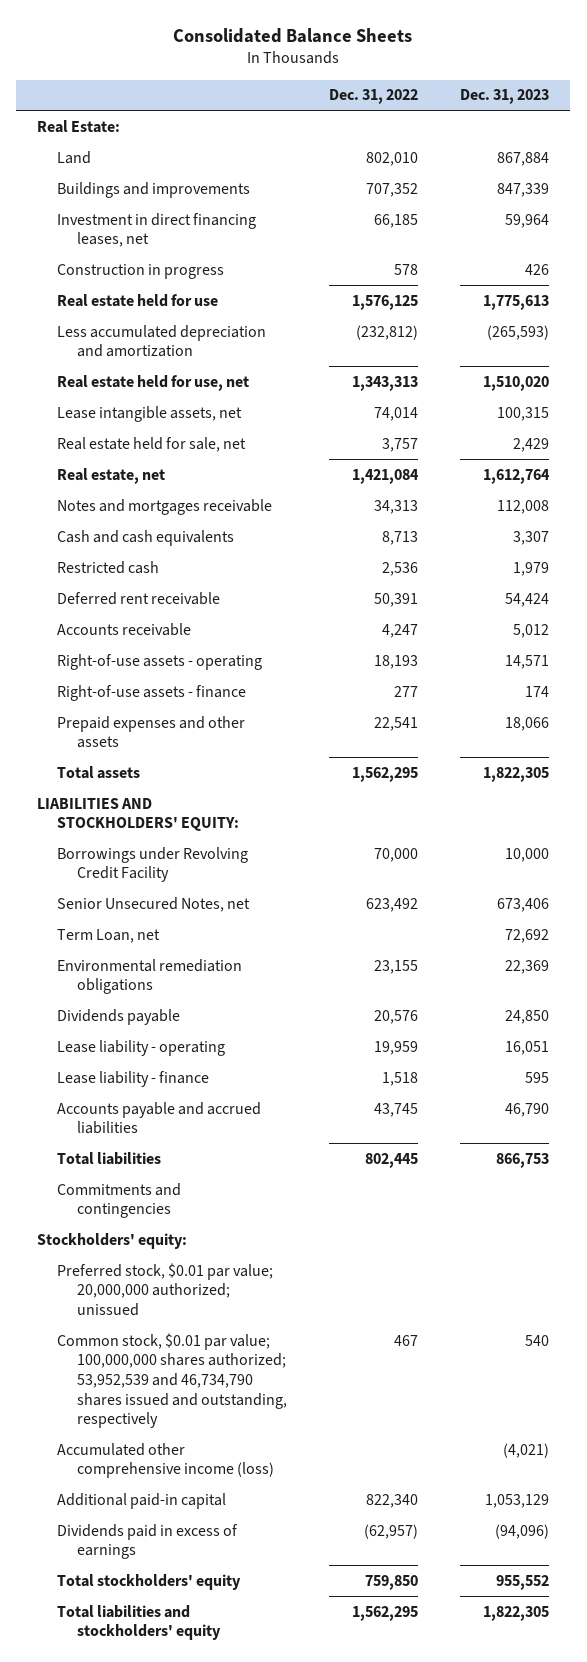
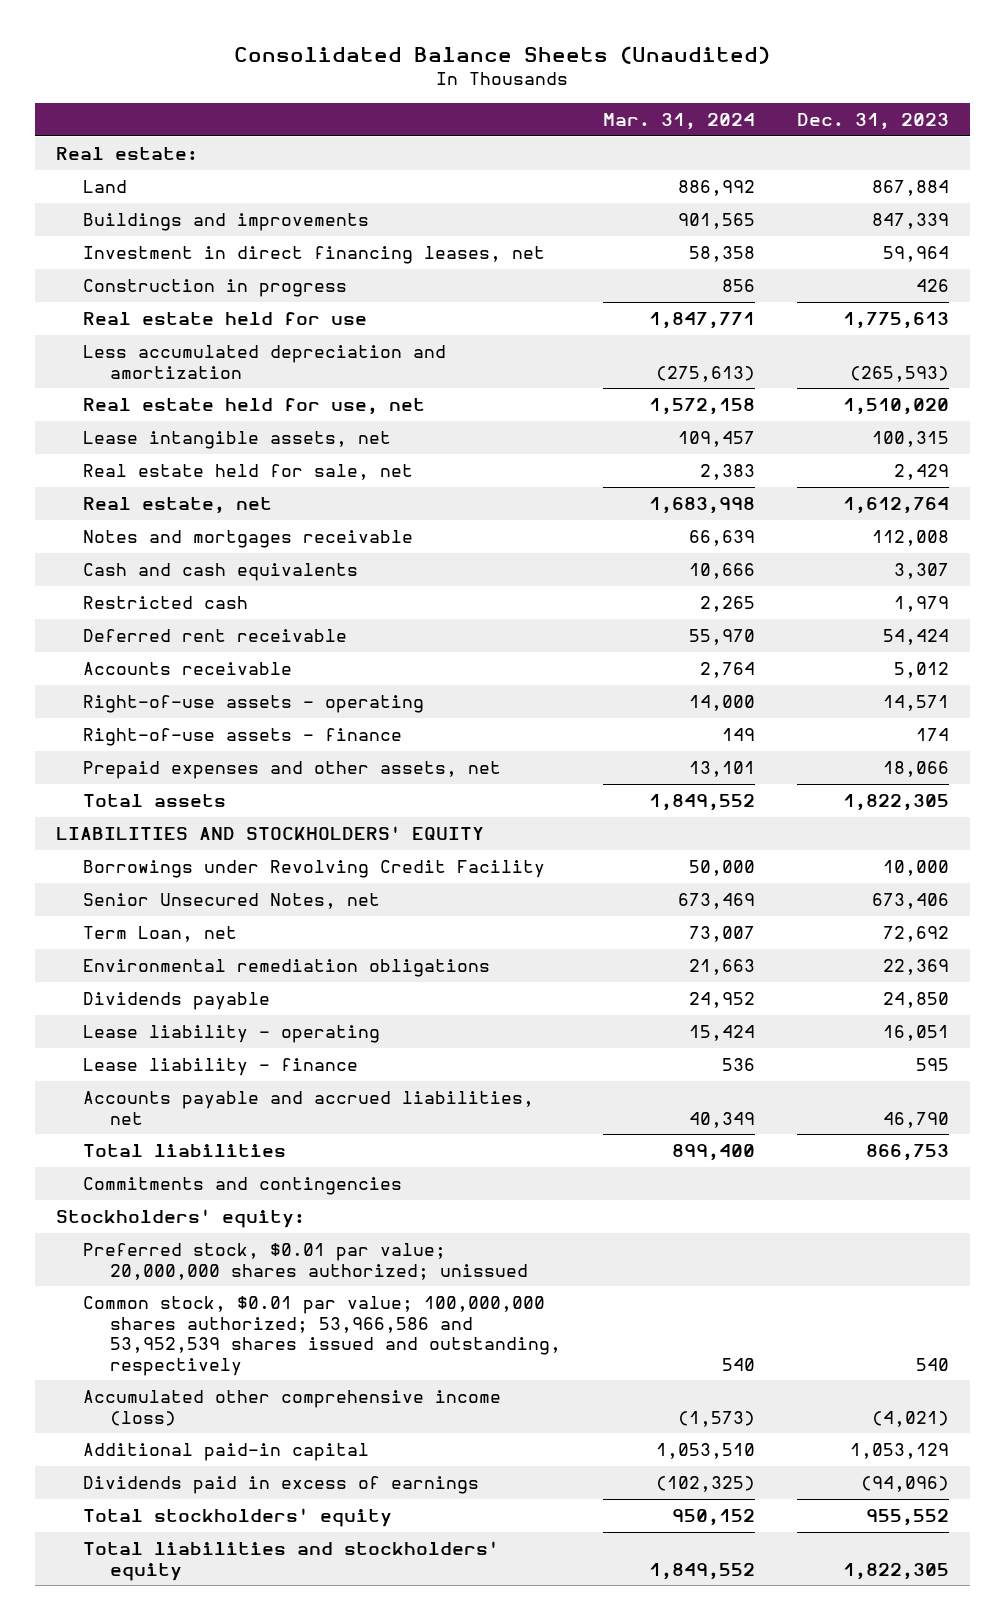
[173,27,413,43] Consolidated Balance Sheets -> [234,45,771,64] Consolidated Balance Sheets (Unaudited)
[328,89,418,105] Dec. 31, 2022 -> none
none -> [602,112,755,130] Mar. 31, 2024
[37,119,121,133] Real Estate: -> [56,147,199,161] Real estate:
[57,715,246,749] Prepaid expenses and other assets -> [82,761,501,780] Prepaid expenses and other assets, net
[37,797,240,832] LIABILITIES AND STOCKHOLDERS' EQUITY: -> [56,826,485,841] LIABILITIES AND STOCKHOLDERS' EQUITY
[57,1101,262,1135] Accounts payable and accrued liabilities -> [82,1091,534,1125] Accounts payable and accrued liabilities, net
[57,1262,274,1316] Preferred stock, $0.01 par value; 20,000,000 authorized; unissued -> [82,1243,528,1280] Preferred stock, $0.01 par value; 20,000,000 shares authorized; unissued
[57,1332,287,1429] Common stock, $0.01 par value; 100,000,000 shares authorized; 53,952,539 and 46,734,790 shares issued and outstanding, respectively -> [82,1296,561,1376] Common stock, $0.01 par value; 100,000,000 shares authorized; 53,966,586 and 53,952,539 shares issued and outstanding, respectively

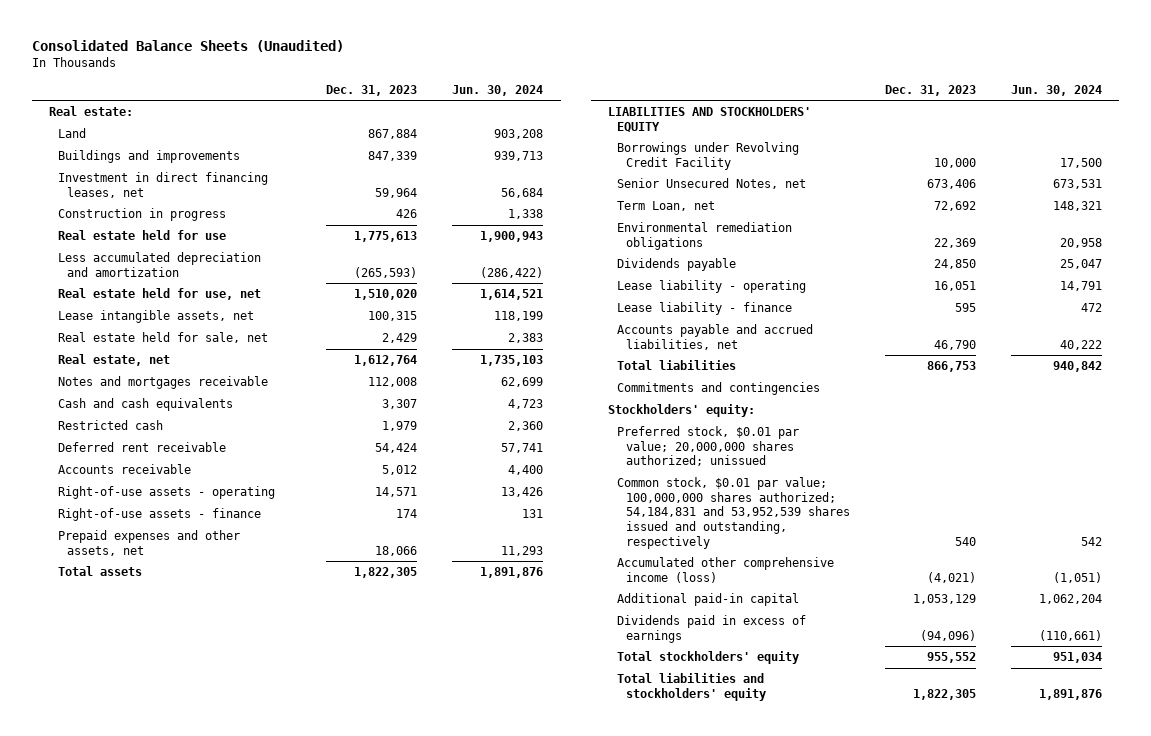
[602,112,755,130] Mar. 31, 2024 -> none
none -> [452,84,544,96] Jun. 30, 2024
[82,1296,561,1376] Common stock, $0.01 par value; 100,000,000 shares authorized; 53,966,586 and 53,952,539 shares issued and outstanding, respectively -> [617,477,851,549] Common stock, $0.01 par value; 100,000,000 shares authorized; 54,184,831 and 53,952,539 shares issued and outstanding, respectively

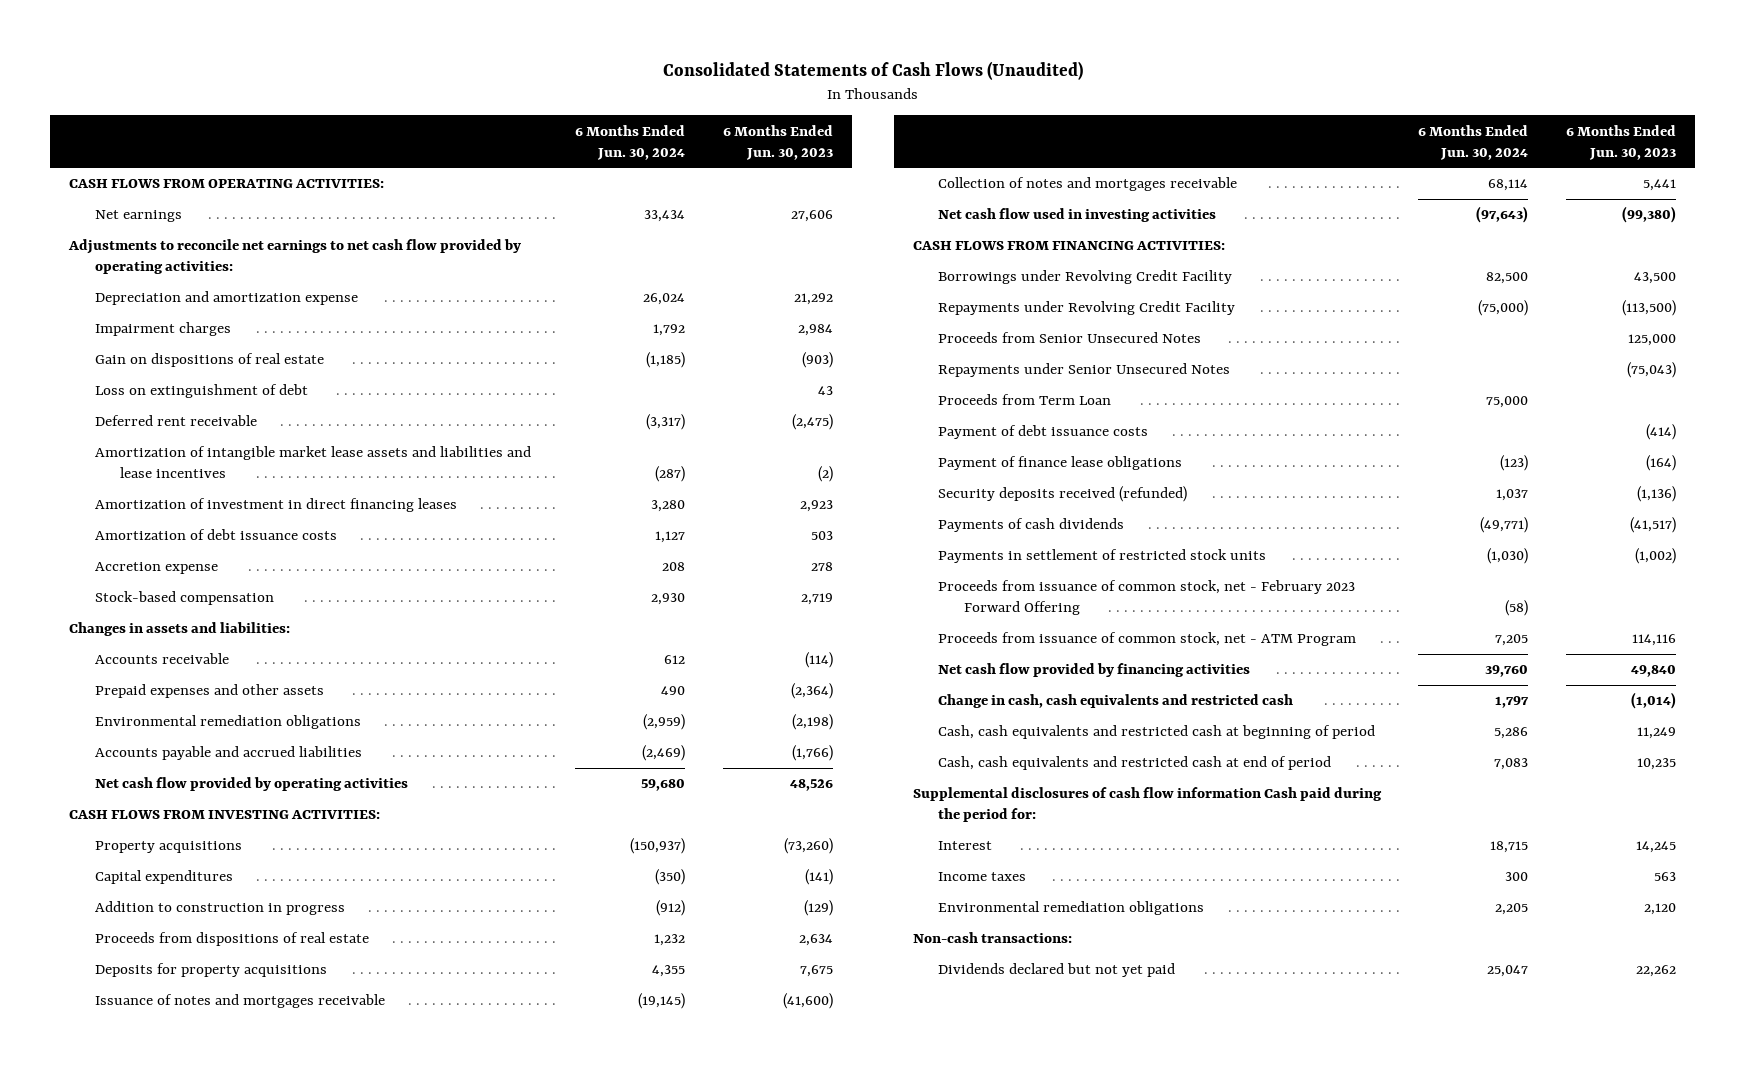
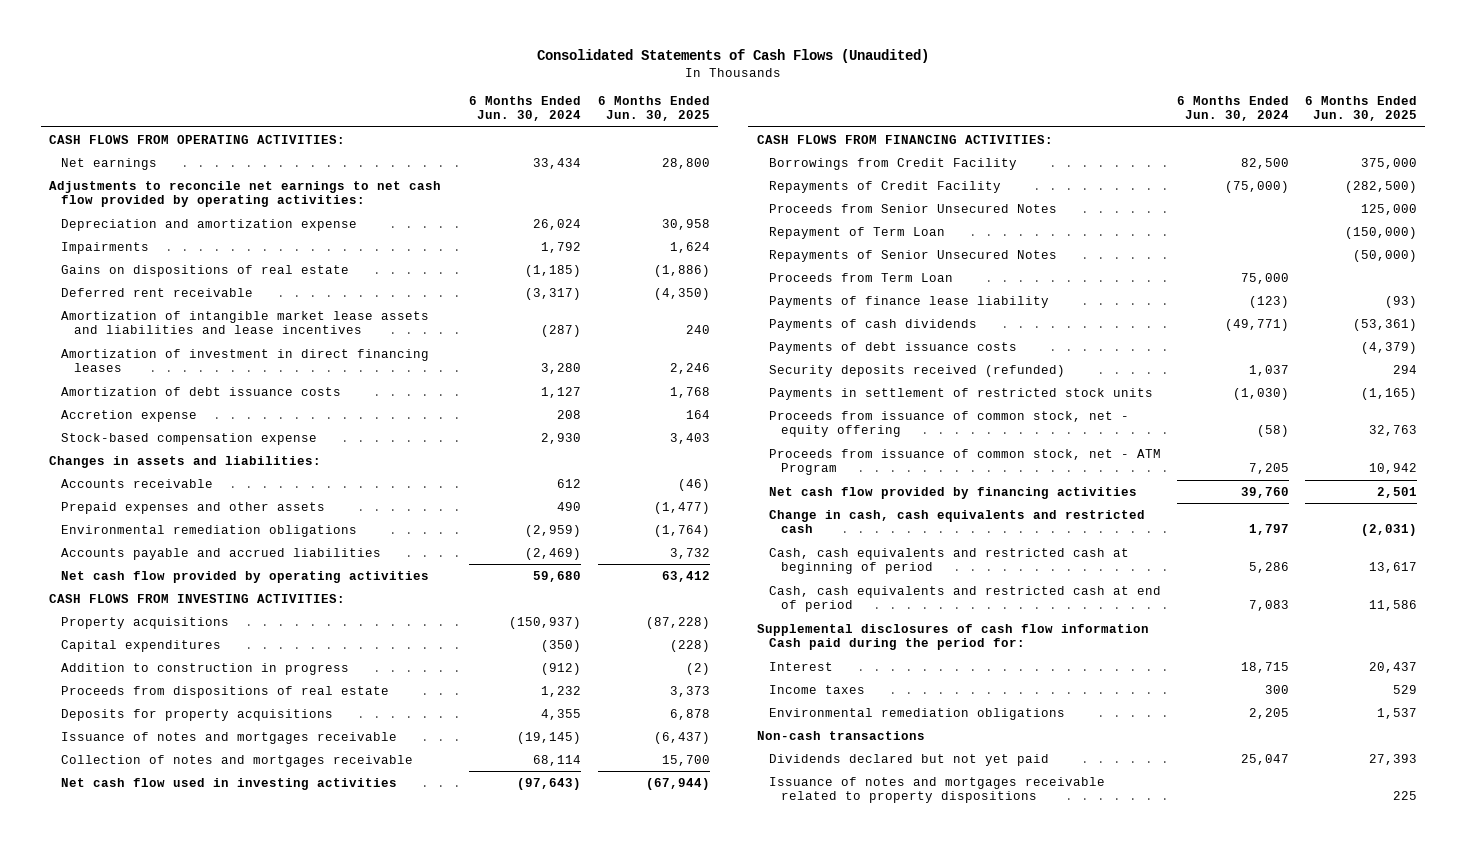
[722,124,833,160] 6 Months Ended Jun. 30, 2023 -> none
none -> [597,95,710,122] 6 Months Ended Jun. 30, 2025
[94,384,308,399] Loss on extinguishment of debt -> none
[94,322,231,337] Impairment charges -> [61,241,150,254] Impairments
[94,353,324,368] Gain on dispositions of real estate -> [61,264,350,277] Gains on dispositions of real estate
[94,591,274,606] Stock-based compensation -> [61,432,318,445] Stock-based compensation expense
[938,270,1233,285] Borrowings under Revolving Credit Facility -> [768,157,1017,170] Borrowings from Credit Facility
[938,301,1236,316] Repayments under Revolving Credit Facility -> [768,180,1001,193] Repayments of Credit Facility
none -> [768,226,945,239] Repayment of Term Loan
[938,363,1231,378] Repayments under Senior Unsecured Notes -> [768,249,1057,262] Repayments of Senior Unsecured Notes
[938,425,1149,440] Payment of debt issuance costs -> none
[938,456,1183,471] Payment of finance lease obligations -> [768,295,1049,308] Payments of finance lease liability
none -> [768,341,1017,354] Payments of debt issuance costs
[938,486,1188,503] Security deposits received (refunded) -> [768,364,1065,377] Security deposits received (refunded)
[938,580,1356,616] Proceeds from issuance of common stock, net - February 2023 Forward Offering -> [768,410,1129,438] Proceeds from issuance of common stock, net - equity offering
[912,932,1072,944] Non-cash transactions: -> [756,730,925,740] Non-cash transactions
none -> [768,776,1105,804] Issuance of notes and mortgages receivable related to property dispositions

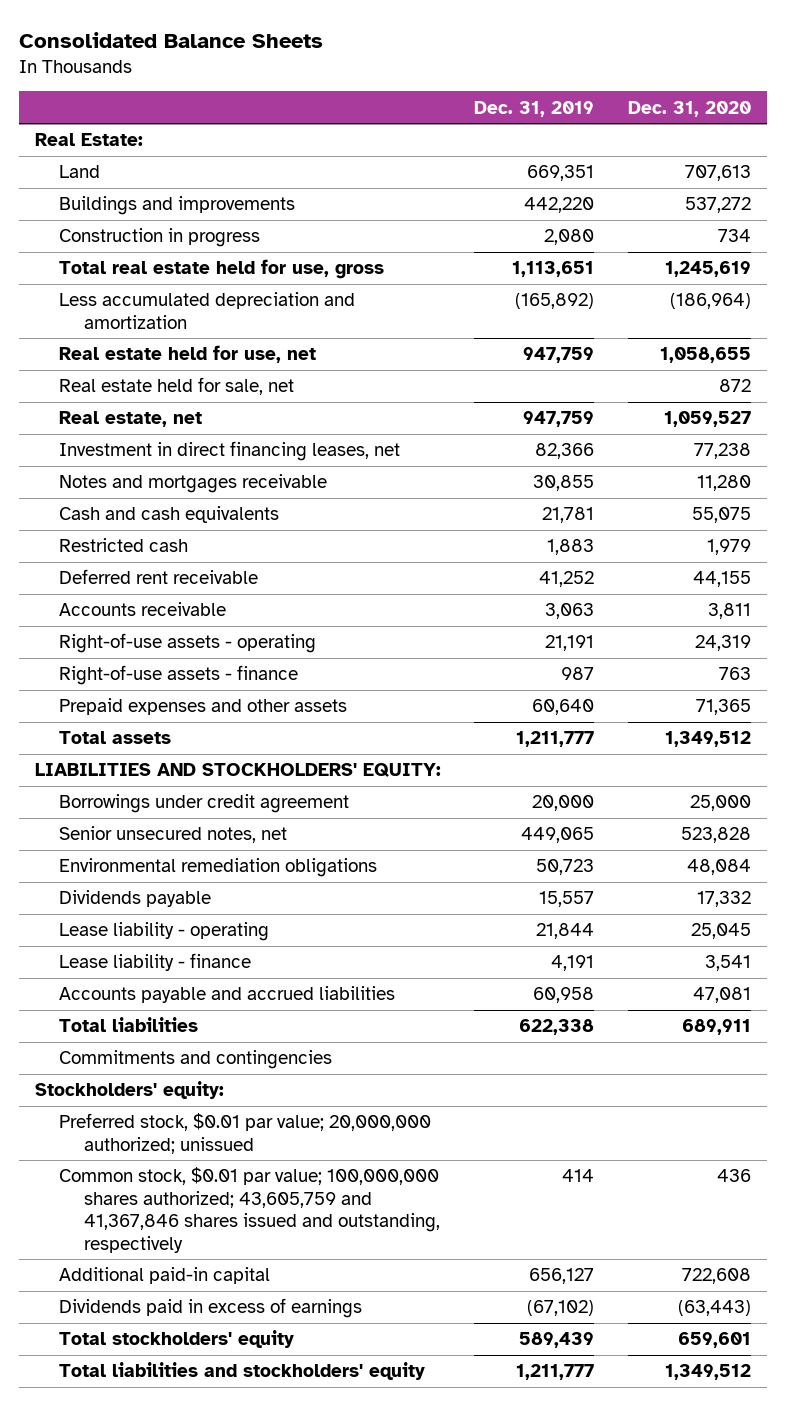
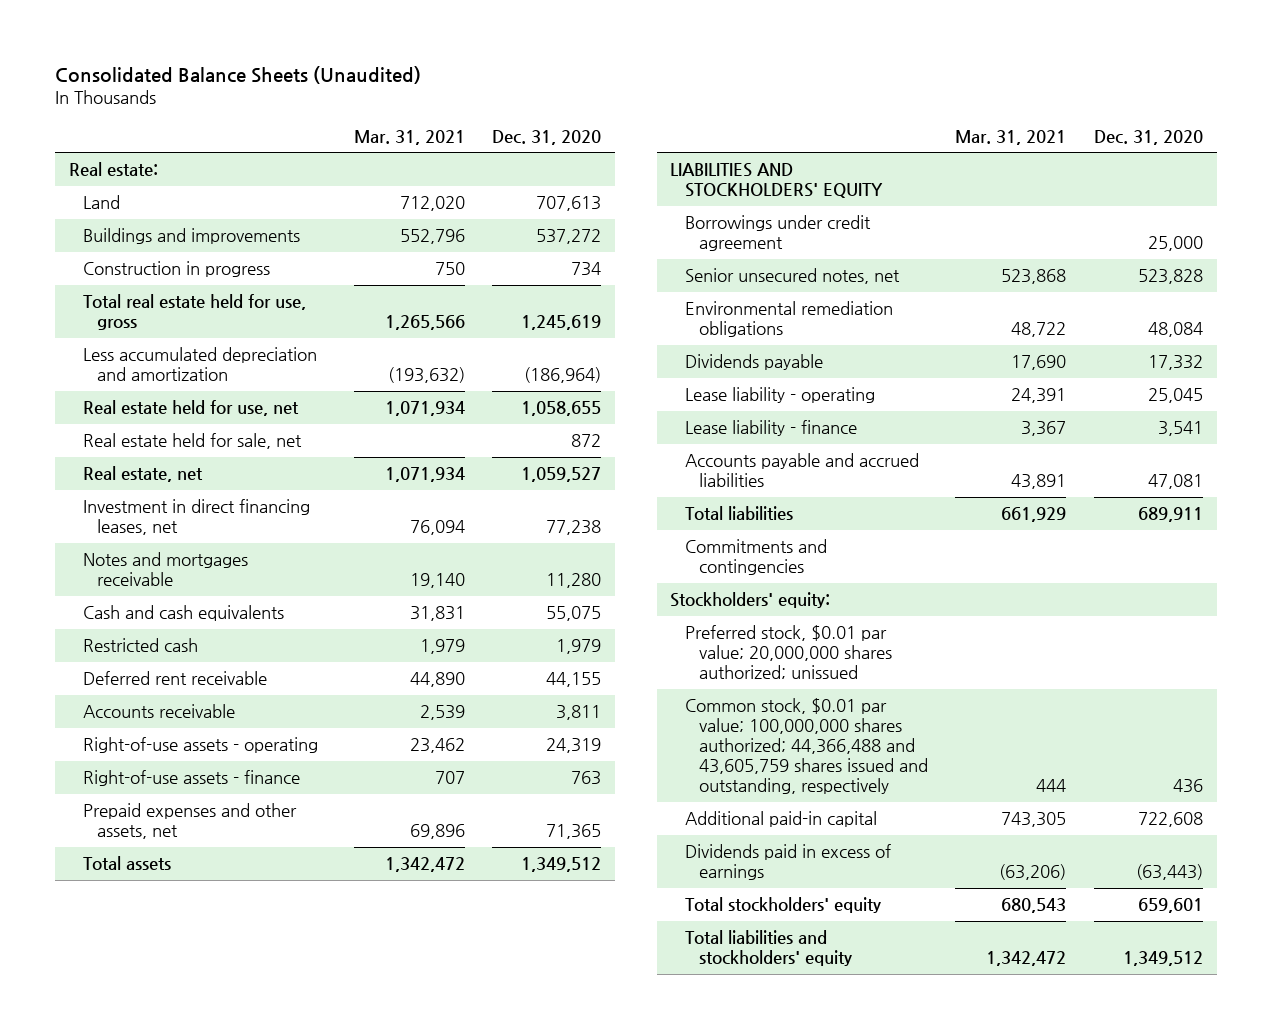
[18,31,323,48] Consolidated Balance Sheets -> [55,65,422,84] Consolidated Balance Sheets (Unaudited)
[474,100,595,117] Dec. 31, 2019 -> none
none -> [353,129,465,145] Mar. 31, 2021
[35,133,144,147] Real Estate: -> [68,162,158,177] Real estate:
[59,698,348,716] Prepaid expenses and other assets -> [82,803,297,840] Prepaid expenses and other assets, net
[35,763,442,778] LIABILITIES AND STOCKHOLDERS' EQUITY: -> [670,163,883,199] LIABILITIES AND STOCKHOLDERS' EQUITY
[59,1113,432,1154] Preferred stock, $0.01 par value; 20,000,000 authorized; unissued -> [684,625,892,680] Preferred stock, $0.01 par value; 20,000,000 shares authorized; unissued
[59,1167,440,1253] Common stock, $0.01 par value; 100,000,000 shares authorized; 43,605,759 and 41,367,846 shares issued and outstanding, respectively -> [684,698,928,795] Common stock, $0.01 par value; 100,000,000 shares authorized; 44,366,488 and 43,605,759 shares issued and outstanding, respectively

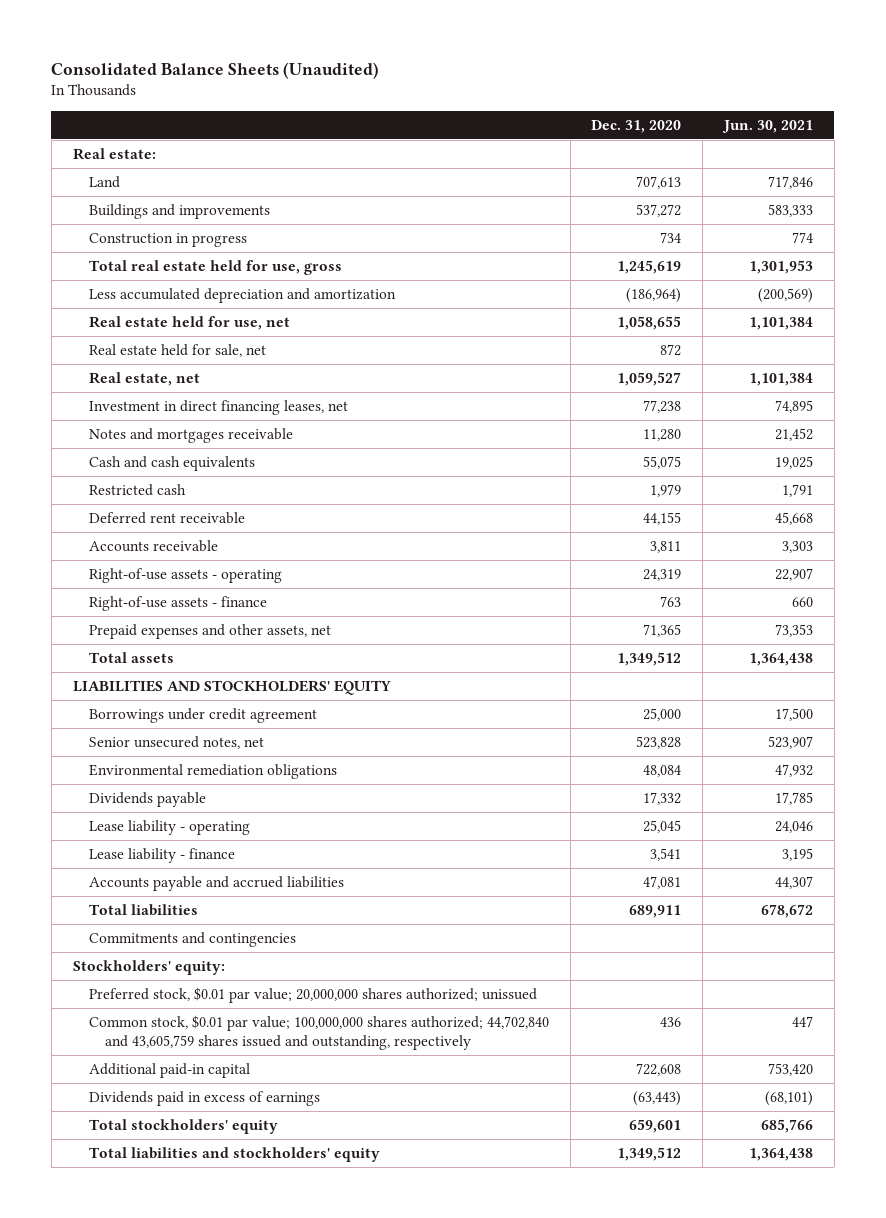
[353,129,465,145] Mar. 31, 2021 -> none
none -> [722,119,814,133] Jun. 30, 2021
[684,698,928,795] Common stock, $0.01 par value; 100,000,000 shares authorized; 44,366,488 and 43,605,759 shares issued and outstanding, respectively -> [88,1015,549,1051] Common stock, $0.01 par value; 100,000,000 shares authorized; 44,702,840 and 43,605,759 shares issued and outstanding, respectively

